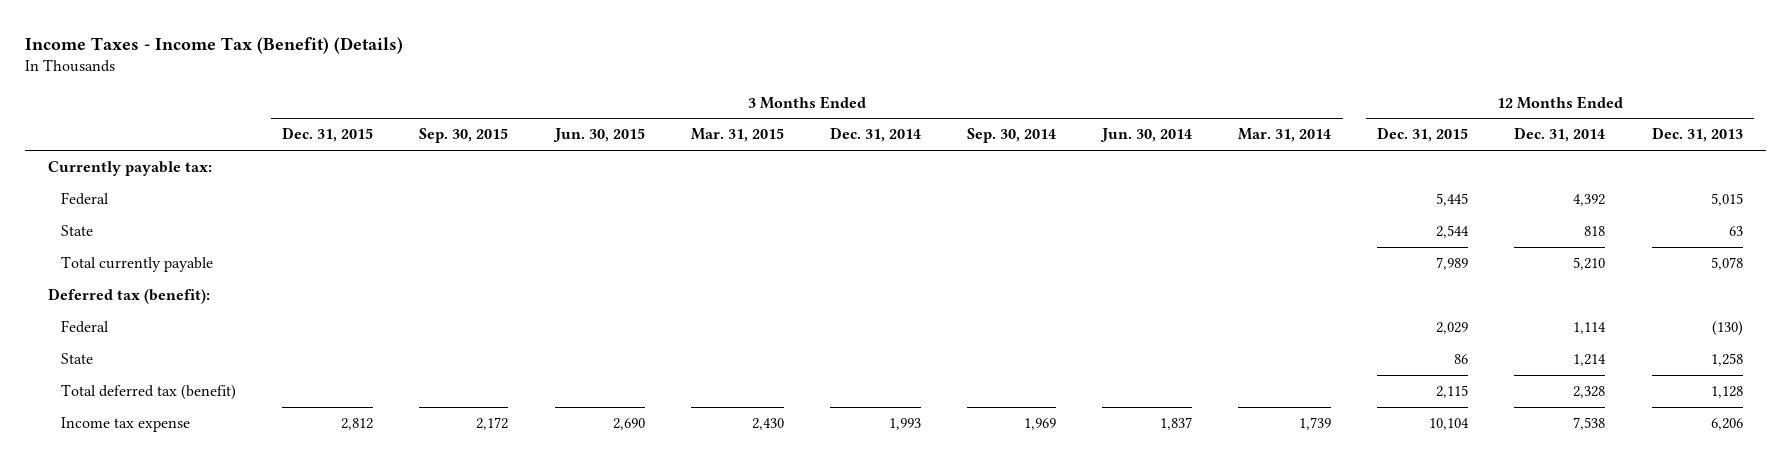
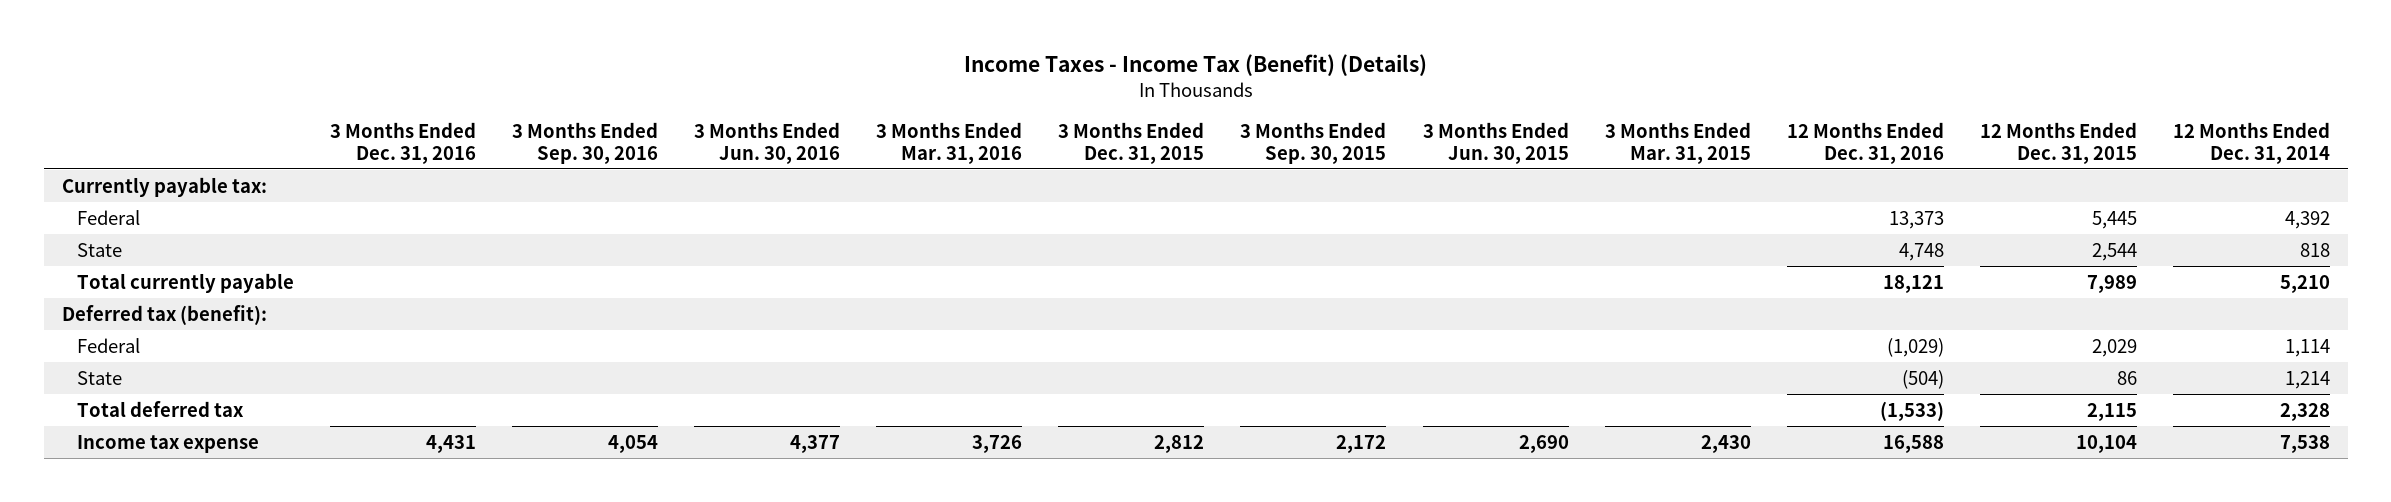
[829,127,921,143] Dec. 31, 2014 -> none
[966,128,1056,144] Sep. 30, 2014 -> none
[1100,128,1193,143] Jun. 30, 2014 -> none
[1238,128,1332,143] Mar. 31, 2014 -> none
[1651,127,1743,143] Dec. 31, 2013 -> none
none -> [329,122,476,164] 3 Months Ended Dec. 31, 2016
none -> [512,122,659,164] 3 Months Ended Sep. 30, 2016
none -> [694,122,841,164] 3 Months Ended Jun. 30, 2016
none -> [876,122,1023,164] 3 Months Ended Mar. 31, 2016
none -> [1786,122,1944,164] 12 Months Ended Dec. 31, 2016
[61,383,237,400] Total deferred tax (benefit) -> [76,400,244,417] Total deferred tax

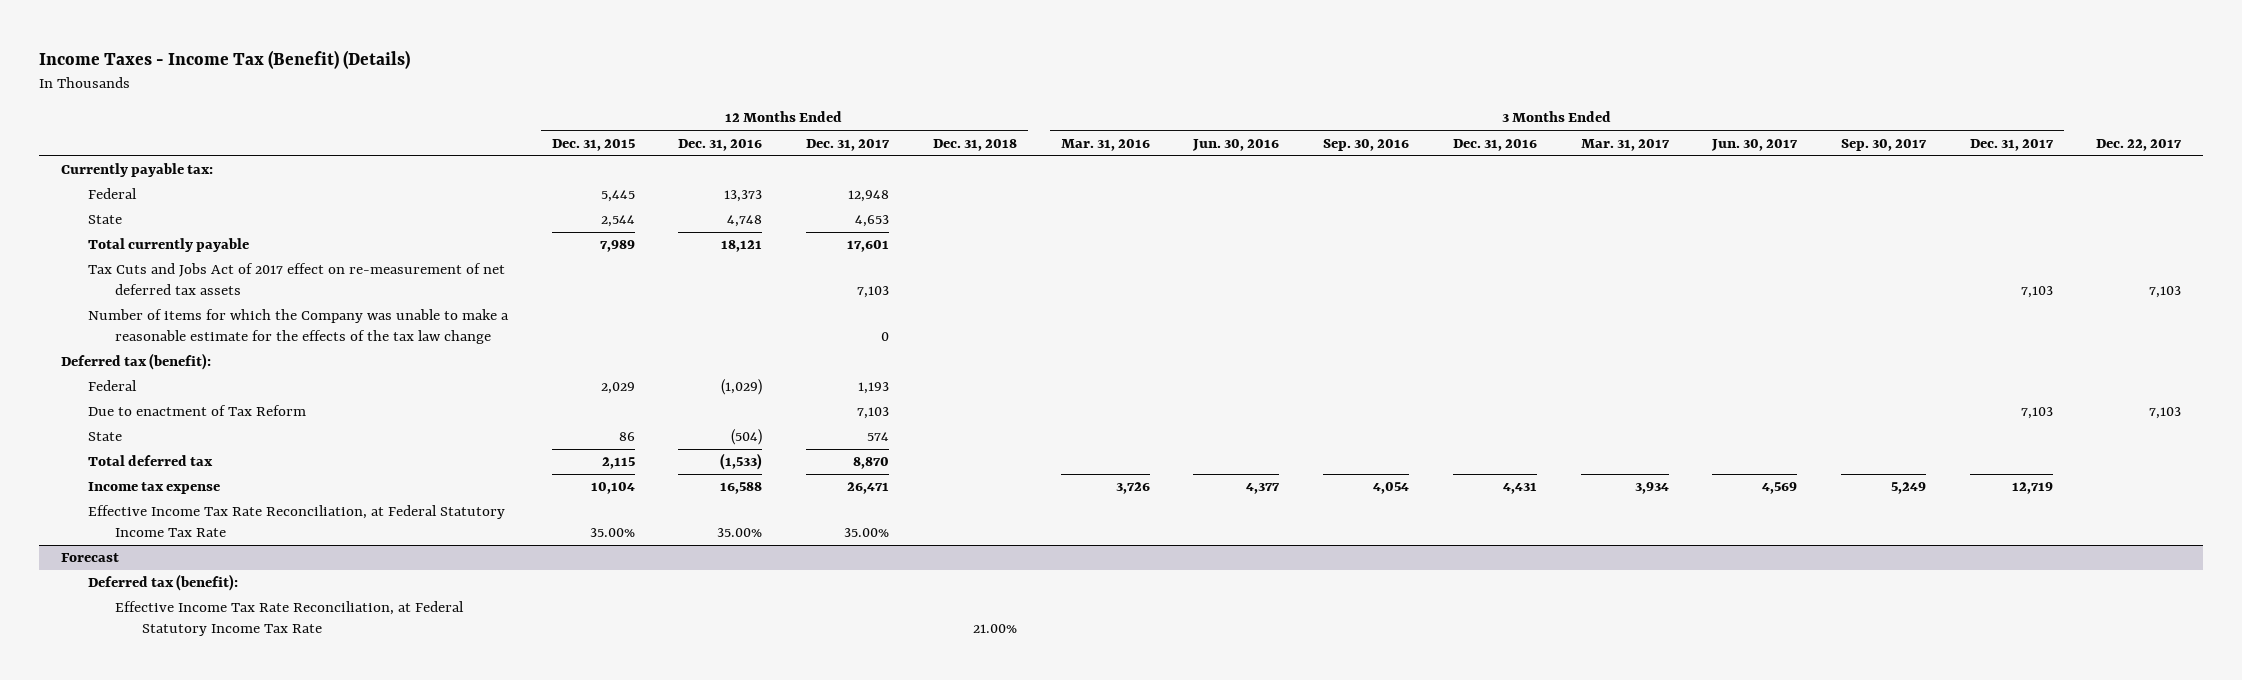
[1058,122,1205,164] 3 Months Ended Dec. 31, 2015 -> none
[1240,122,1387,164] 3 Months Ended Sep. 30, 2015 -> none
[1422,122,1569,164] 3 Months Ended Jun. 30, 2015 -> none
[1604,122,1751,164] 3 Months Ended Mar. 31, 2015 -> none
[2172,122,2330,164] 12 Months Ended Dec. 31, 2014 -> none
none -> [806,138,891,151] Dec. 31, 2017
none -> [932,138,1017,151] Dec. 31, 2018
none -> [1580,138,1670,151] Mar. 31, 2017
none -> [1711,138,1799,151] Jun. 30, 2017
none -> [1841,138,1928,151] Sep. 30, 2017
none -> [1969,138,2054,151] Dec. 31, 2017
none -> [2096,138,2183,151] Dec. 22, 2017
none -> [87,263,505,295] Tax Cuts and Jobs Act of 2017 effect on re-measurement of net deferred tax assets
none -> [87,309,509,344] Number of items for which the Company was unable to make a reasonable estimate for the effects of the tax law change
none -> [87,405,306,417] Due to enactment of Tax Reform
none -> [87,505,505,537] Effective Income Tax Rate Reconciliation, at Federal Statutory Income Tax Rate
none -> [60,553,119,563] Forecast
none -> [87,574,238,592] Deferred tax (benefit):
none -> [114,601,464,636] Effective Income Tax Rate Reconciliation, at Federal Statutory Income Tax Rate

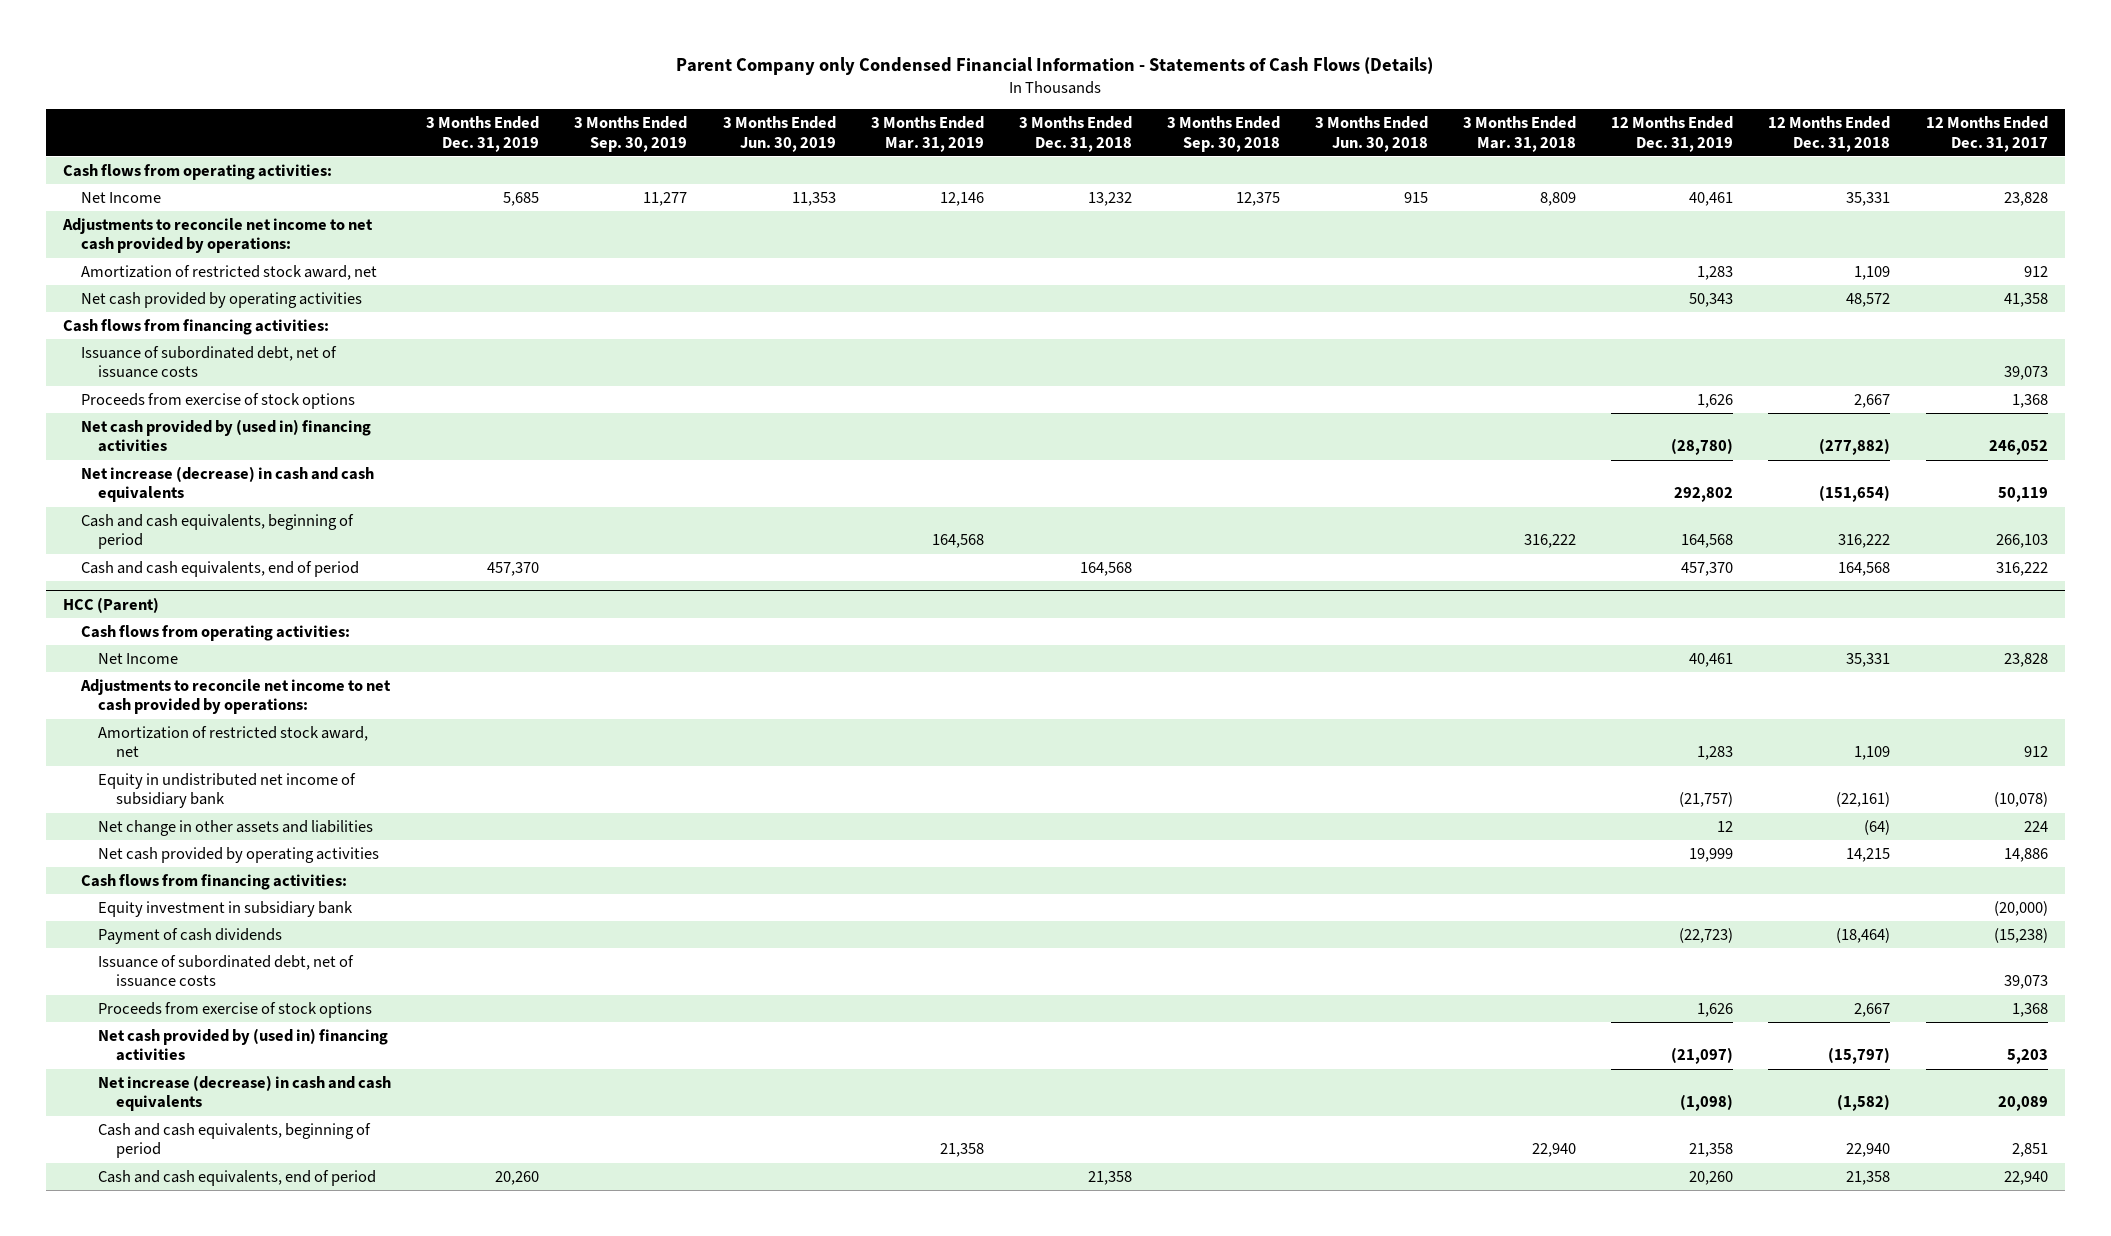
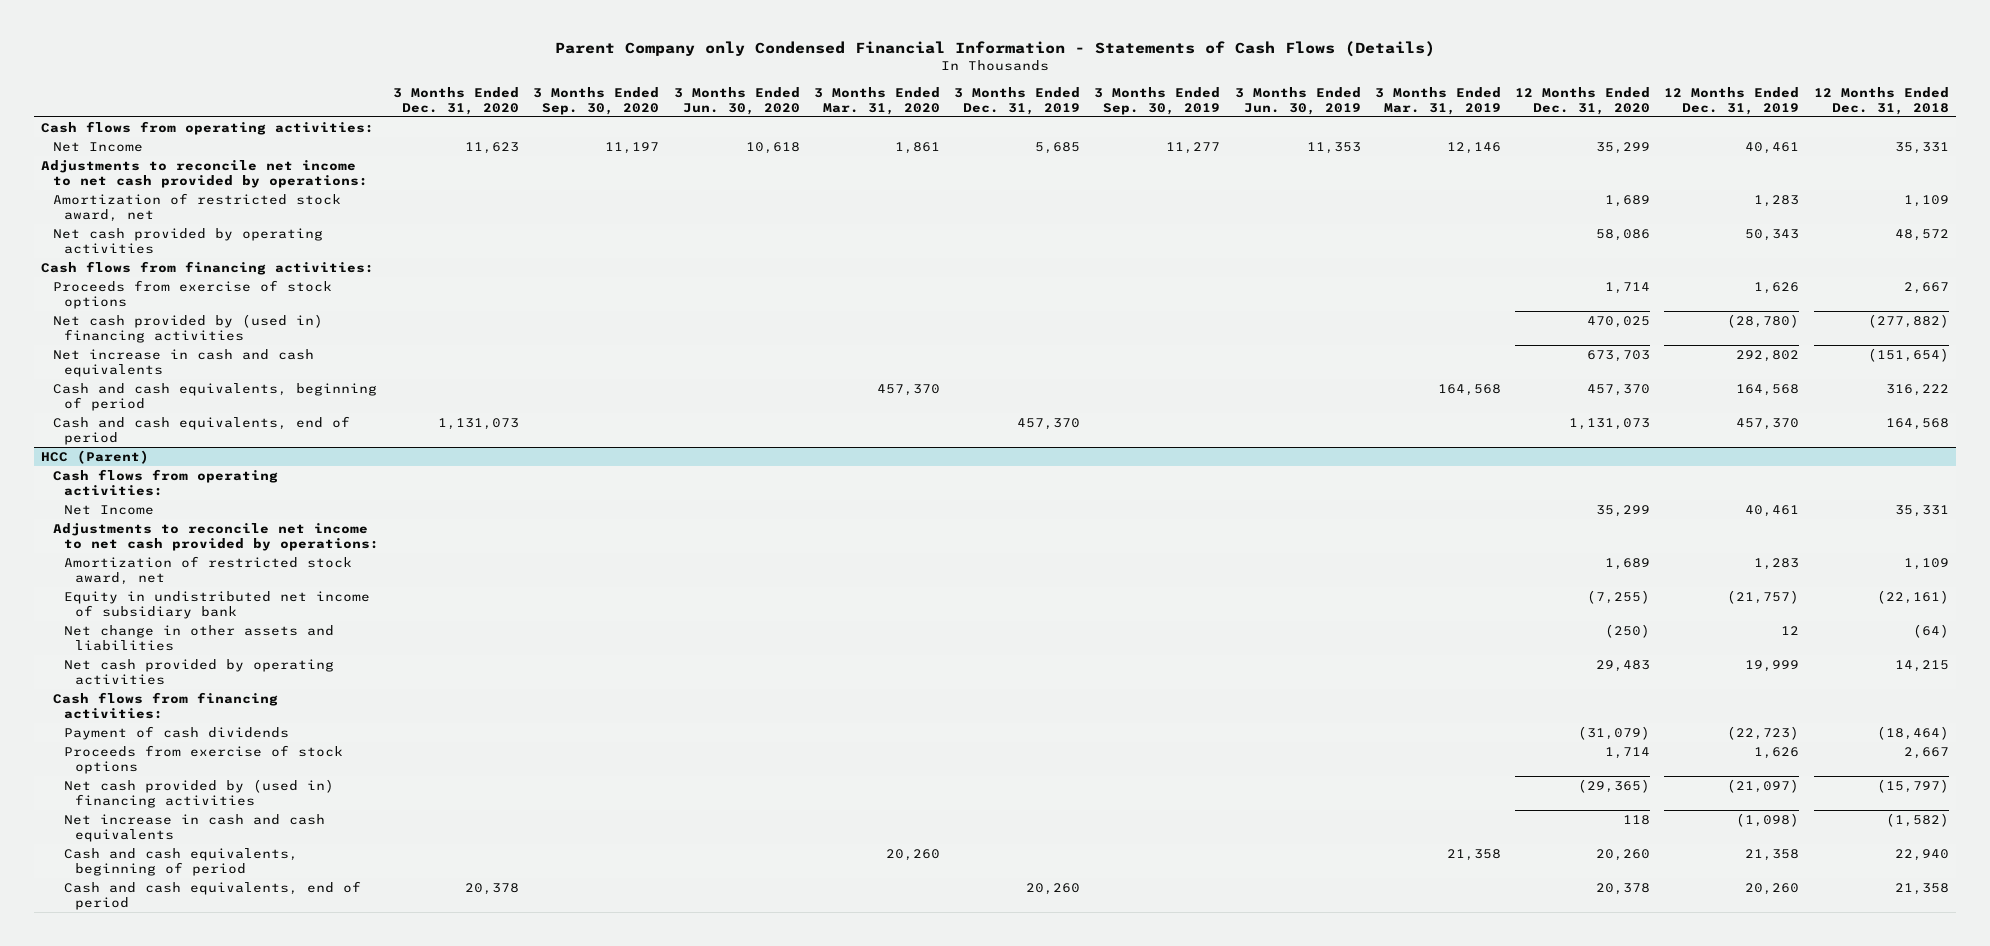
[1018,116,1132,152] 3 Months Ended Dec. 31, 2018 -> none
[1166,116,1280,152] 3 Months Ended Sep. 30, 2018 -> none
[1315,116,1429,152] 3 Months Ended Jun. 30, 2018 -> none
[1463,116,1577,152] 3 Months Ended Mar. 31, 2018 -> none
[1925,116,2048,152] 12 Months Ended Dec. 31, 2017 -> none
none -> [393,86,520,115] 3 Months Ended Dec. 31, 2020
none -> [533,86,660,115] 3 Months Ended Sep. 30, 2020
none -> [673,86,800,115] 3 Months Ended Jun. 30, 2020
none -> [813,86,940,115] 3 Months Ended Mar. 31, 2020
none -> [1515,86,1651,115] 12 Months Ended Dec. 31, 2020
[80,345,337,379] Issuance of subordinated debt, net of issuance costs -> none
[80,465,374,503] Net increase (decrease) in cash and cash equivalents -> [52,349,314,378] Net increase in cash and cash equivalents
[98,900,354,917] Equity investment in subsidiary bank -> none
[98,954,355,988] Issuance of subordinated debt, net of issuance costs -> none
[98,1074,392,1112] Net increase (decrease) in cash and cash equivalents -> [63,814,325,843] Net increase in cash and cash equivalents

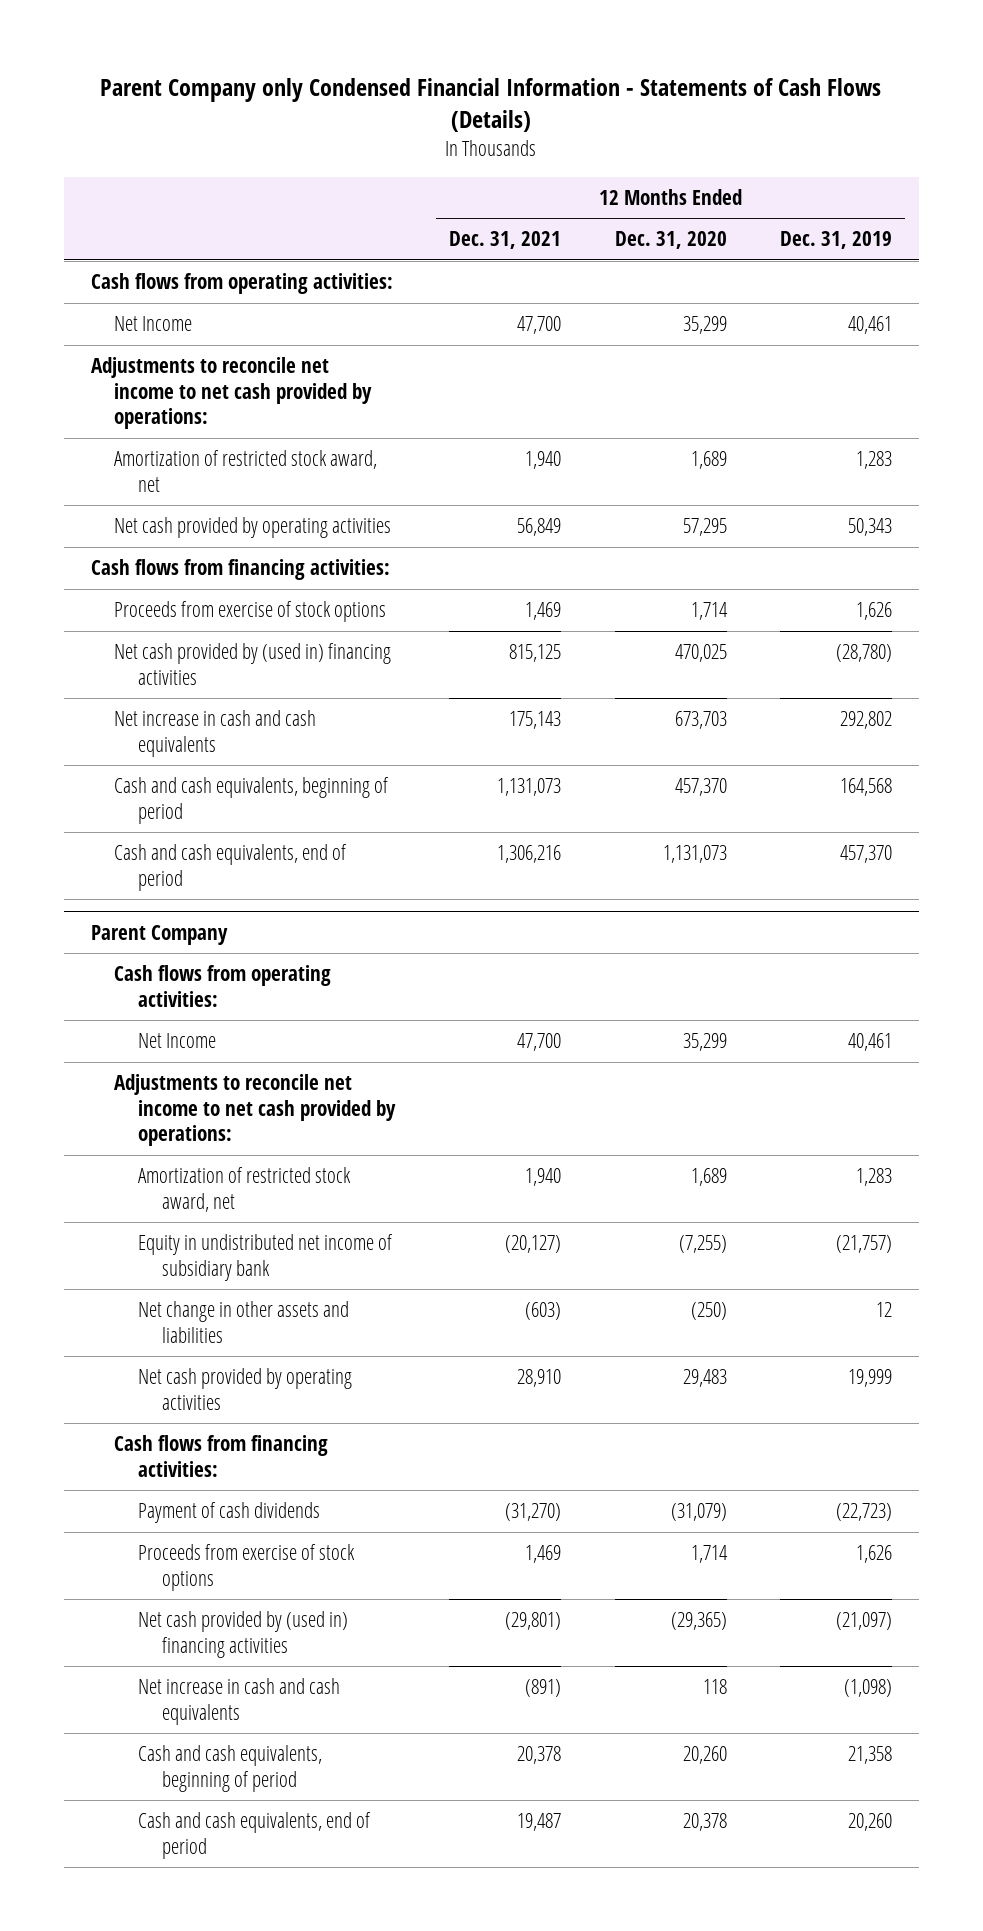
[393,86,520,115] 3 Months Ended Dec. 31, 2020 -> none
[533,86,660,115] 3 Months Ended Sep. 30, 2020 -> none
[673,86,800,115] 3 Months Ended Jun. 30, 2020 -> none
[813,86,940,115] 3 Months Ended Mar. 31, 2020 -> none
[954,86,1081,115] 3 Months Ended Dec. 31, 2019 -> none
[1094,86,1221,115] 3 Months Ended Sep. 30, 2019 -> none
[1234,86,1361,115] 3 Months Ended Jun. 30, 2019 -> none
[1374,86,1501,115] 3 Months Ended Mar. 31, 2019 -> none
[1813,86,1949,115] 12 Months Ended Dec. 31, 2018 -> none
none -> [448,231,561,250] Dec. 31, 2021
[1596,229,1651,242] 58,086 -> [682,518,727,537] 57,295
[41,450,150,465] HCC (Parent) -> [90,924,228,945] Parent Company

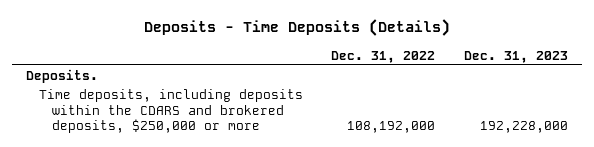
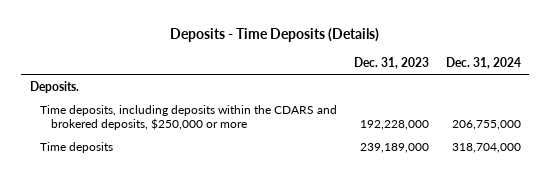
[331,50,436,63] Dec. 31, 2022 -> none
none -> [445,56,521,69] Dec. 31, 2024
none -> [40,141,114,153] Time deposits

